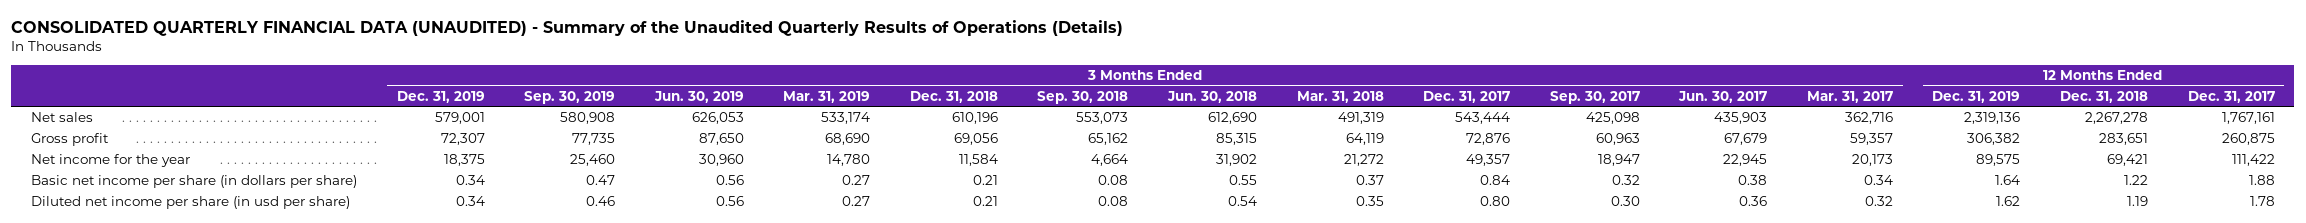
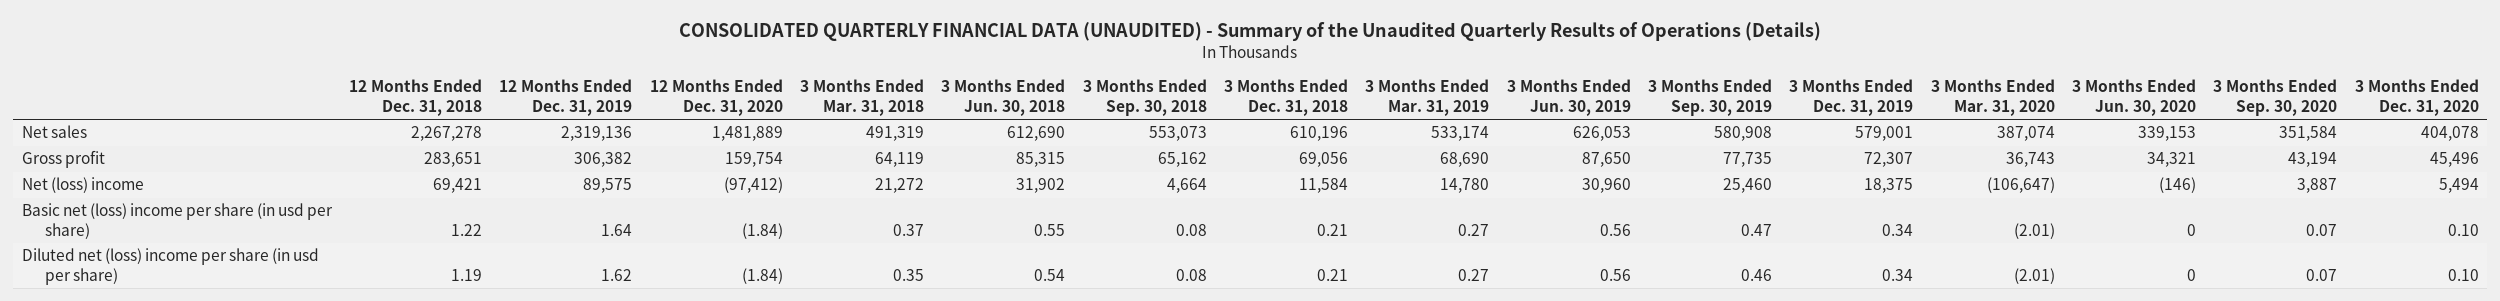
[1423,90,1511,103] Dec. 31, 2017 -> none
[1549,90,1640,104] Sep. 30, 2017 -> none
[1678,90,1768,103] Jun. 30, 2017 -> none
[1806,90,1893,103] Mar. 31, 2017 -> none
[2187,90,2275,103] Dec. 31, 2017 -> none
none -> [649,79,783,116] 12 Months Ended Dec. 31, 2020
none -> [1930,79,2055,116] 3 Months Ended Mar. 31, 2020
none -> [2071,79,2196,116] 3 Months Ended Jun. 30, 2020
none -> [2213,79,2338,116] 3 Months Ended Sep. 30, 2020
none -> [2354,79,2479,116] 3 Months Ended Dec. 31, 2020
[31,154,191,168] Net income for the year -> [21,177,144,194] Net (loss) income
[31,175,358,189] Basic net income per share (in dollars per share) -> [21,203,333,240] Basic net (loss) income per share (in usd per share)
[31,196,351,210] Diluted net income per share (in usd per share) -> [21,248,319,286] Diluted net (loss) income per share (in usd per share)

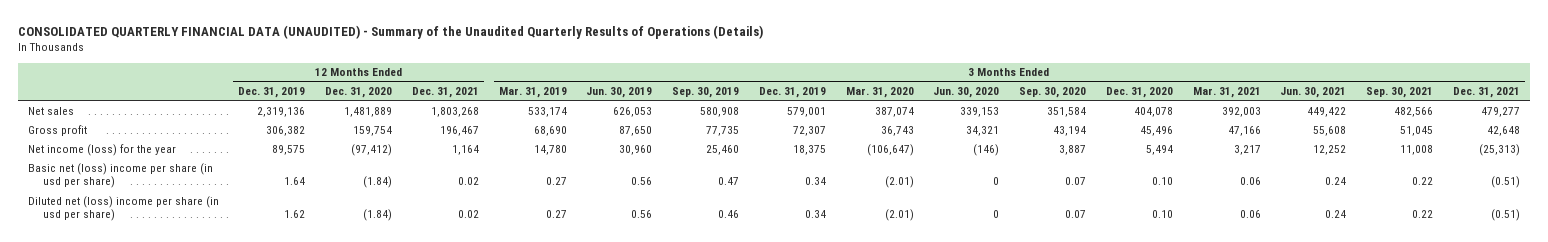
[348,79,482,116] 12 Months Ended Dec. 31, 2018 -> none
[799,79,924,116] 3 Months Ended Mar. 31, 2018 -> none
[941,79,1066,116] 3 Months Ended Jun. 30, 2018 -> none
[1082,79,1207,116] 3 Months Ended Sep. 30, 2018 -> none
[1223,79,1348,116] 3 Months Ended Dec. 31, 2018 -> none
none -> [411,87,479,99] Dec. 31, 2021
none -> [1192,87,1261,99] Mar. 31, 2021
none -> [1280,87,1347,99] Jun. 30, 2021
none -> [1366,87,1434,99] Sep. 30, 2021
none -> [1452,87,1520,99] Dec. 31, 2021
[21,177,144,194] Net (loss) income -> [27,143,176,156] Net income (loss) for the year

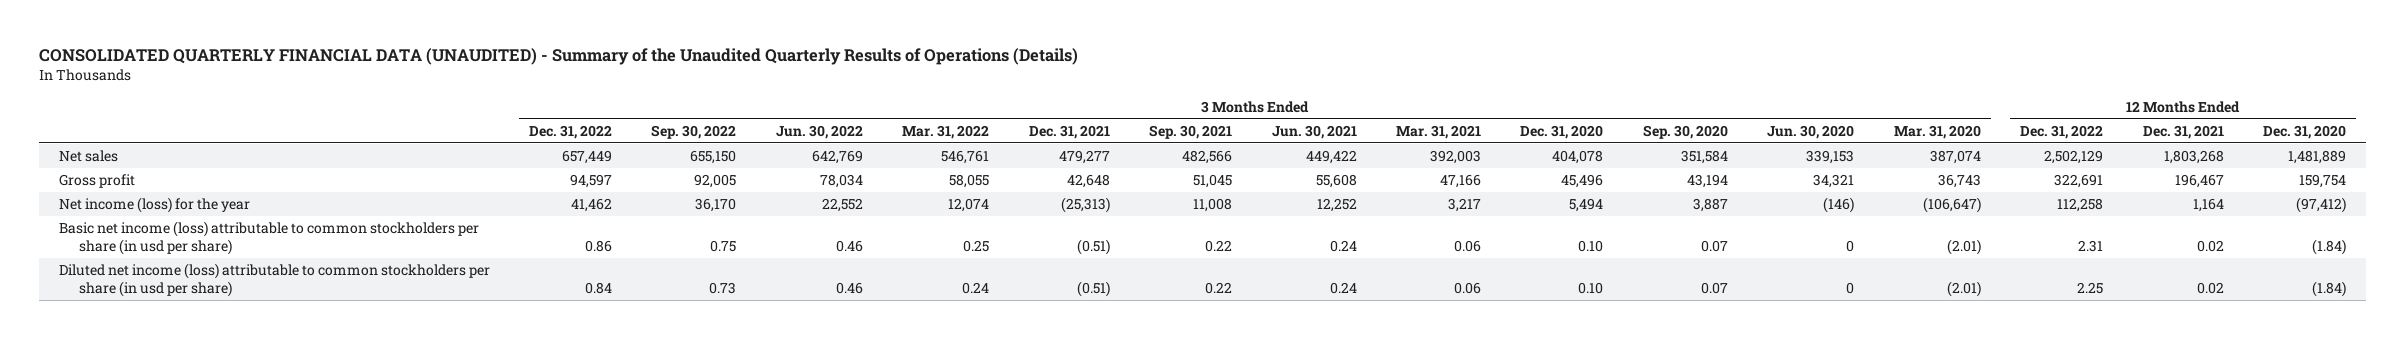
[238,87,306,99] Dec. 31, 2019 -> none
[498,87,567,99] Mar. 31, 2019 -> none
[586,87,653,99] Jun. 30, 2019 -> none
[672,87,740,99] Sep. 30, 2019 -> none
[758,87,826,99] Dec. 31, 2019 -> none
none -> [528,124,612,139] Dec. 31, 2022
none -> [651,124,737,139] Sep. 30, 2022
none -> [775,124,863,139] Jun. 30, 2022
none -> [902,124,990,139] Mar. 31, 2022
none -> [2020,124,2104,139] Dec. 31, 2022
[27,162,213,189] Basic net (loss) income per share (in usd per share) -> [58,221,479,255] Basic net income (loss) attributable to common stockholders per share (in usd per share)
[27,195,219,222] Diluted net (loss) income per share (in usd per share) -> [58,263,490,297] Diluted net income (loss) attributable to common stockholders per share (in usd per share)

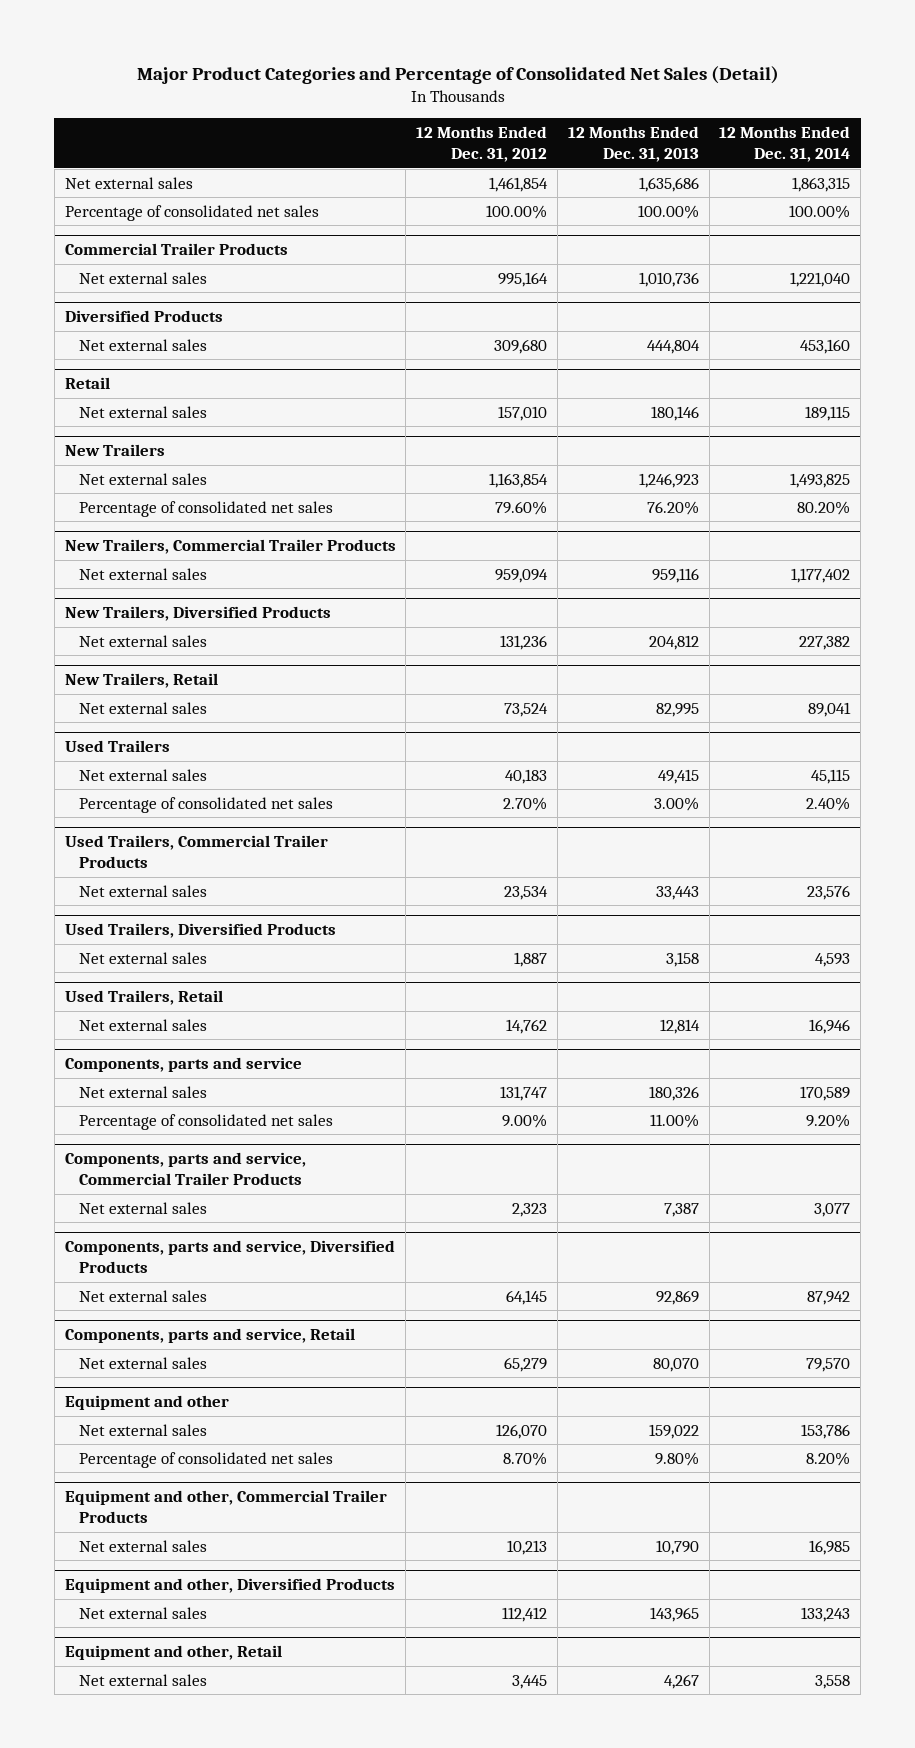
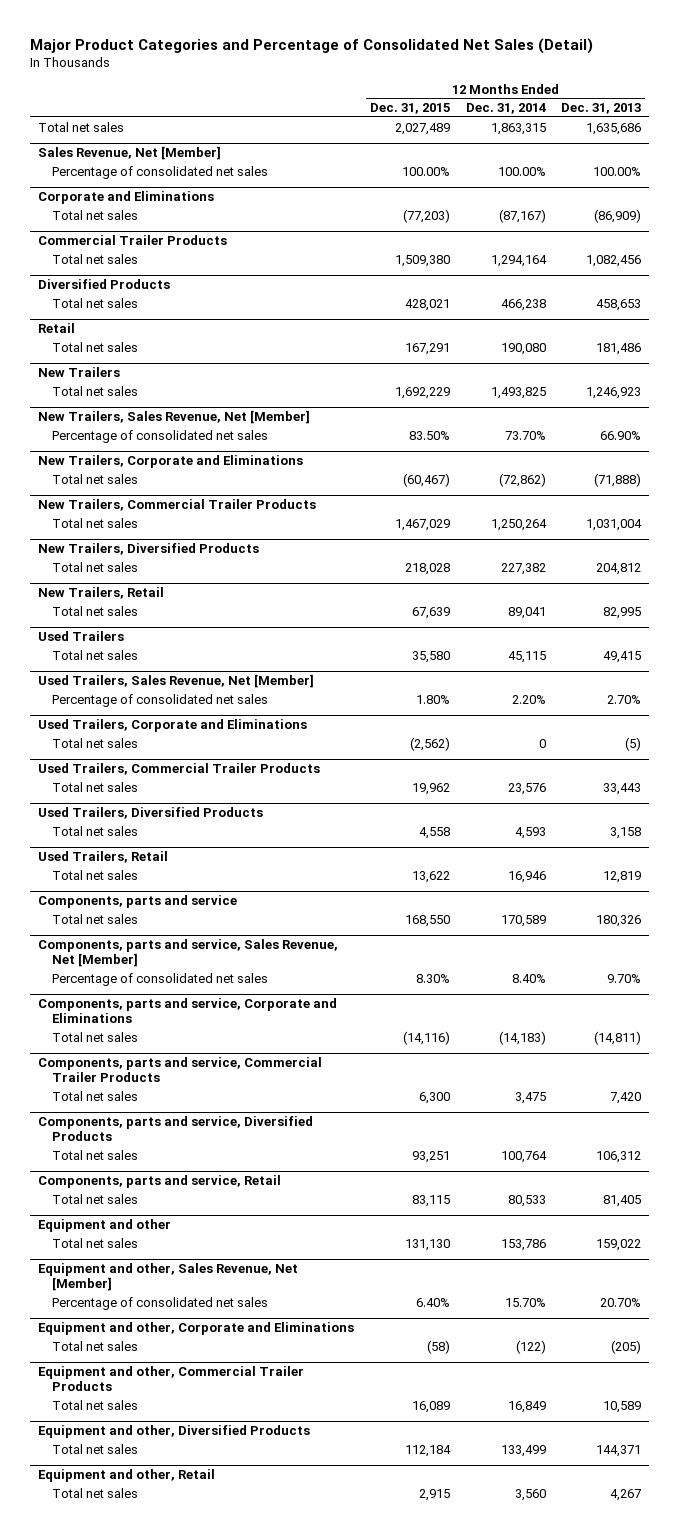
[416,126,548,163] 12 Months Ended Dec. 31, 2012 -> none
none -> [369,102,450,114] Dec. 31, 2015
[64,176,193,189] Net external sales -> [37,121,124,132] Total net sales
none -> [37,146,221,161] Sales Revenue, Net [Member]
none -> [37,191,214,205] Corporate and Eliminations
none -> [52,209,139,220] Total net sales
[79,271,208,284] Net external sales -> [52,253,139,264] Total net sales
[638,271,699,287] 1,010,736 -> [586,254,642,267] 1,082,456
[790,271,851,287] 1,221,040 -> [490,254,547,267] 1,294,164
[79,338,208,351] Net external sales -> [52,297,139,308] Total net sales
[646,339,700,354] 444,804 -> [596,298,642,311] 458,653
[800,338,851,354] 453,160 -> [500,298,546,311] 466,238
[79,405,208,418] Net external sales -> [52,341,139,352] Total net sales
[650,405,699,421] 180,146 -> [596,342,642,355] 181,486
[805,405,851,421] 189,115 -> [500,342,546,355] 190,080
[79,472,208,485] Net external sales -> [52,385,139,396] Total net sales
none -> [37,410,310,425] New Trailers, Sales Revenue, Net [Member]
[646,500,699,515] 76.20% -> [600,430,642,440] 66.90%
[797,500,851,515] 80.20% -> [504,430,546,440] 73.70%
none -> [37,455,303,469] New Trailers, Corporate and Eliminations
none -> [52,473,139,484] Total net sales
[79,567,208,580] Net external sales -> [52,517,139,528] Total net sales
[651,567,699,583] 959,116 -> [586,518,643,531] 1,031,004
[791,567,851,583] 1,177,402 -> [490,518,547,531] 1,250,264
[79,634,208,647] Net external sales -> [52,561,139,572] Total net sales
[79,701,208,714] Net external sales -> [52,605,139,616] Total net sales
[79,768,208,781] Net external sales -> [52,649,139,660] Total net sales
none -> [37,674,314,689] Used Trailers, Sales Revenue, Net [Member]
[653,796,699,811] 3.00% -> [607,694,642,704] 2.70%
[806,796,851,811] 2.40% -> [511,694,546,704] 2.20%
none -> [37,719,307,733] Used Trailers, Corporate and Eliminations
none -> [52,737,139,748] Total net sales
[79,884,208,897] Net external sales -> [52,781,139,792] Total net sales
[79,951,208,964] Net external sales -> [52,825,139,836] Total net sales
[79,1018,208,1031] Net external sales -> [52,869,139,880] Total net sales
[659,1018,700,1034] 12,814 -> [603,870,642,883] 12,819
[79,1085,208,1098] Net external sales -> [52,913,139,924] Total net sales
none -> [37,939,338,967] Components, parts and service, Sales Revenue, Net [Member]
[649,1113,699,1128] 11.00% -> [607,973,642,983] 9.70%
[806,1113,851,1128] 9.20% -> [511,973,546,983] 8.40%
none -> [37,998,337,1023] Components, parts and service, Corporate and Eliminations
none -> [52,1031,139,1042] Total net sales
[79,1201,208,1214] Net external sales -> [52,1090,139,1101] Total net sales
[663,1202,699,1217] 7,387 -> [610,1091,642,1104] 7,420
[814,1202,851,1217] 3,077 -> [514,1091,546,1104] 3,475
[79,1289,208,1302] Net external sales -> [52,1149,139,1160] Total net sales
[655,1289,699,1305] 92,869 -> [596,1150,642,1163] 106,312
[807,1290,851,1305] 87,942 -> [500,1150,547,1163] 100,764
[79,1356,208,1369] Net external sales -> [52,1193,139,1204] Total net sales
[652,1357,699,1372] 80,070 -> [603,1194,642,1207] 81,405
[806,1357,851,1372] 79,570 -> [507,1194,546,1207] 80,533
[79,1423,208,1436] Net external sales -> [52,1237,139,1248] Total net sales
none -> [37,1263,298,1291] Equipment and other, Sales Revenue, Net [Member]
[654,1451,699,1466] 9.80% -> [600,1297,642,1307] 20.70%
[806,1451,851,1466] 8.20% -> [504,1297,546,1307] 15.70%
none -> [37,1322,354,1336] Equipment and other, Corporate and Eliminations
none -> [52,1340,139,1351] Total net sales
[79,1539,208,1552] Net external sales -> [52,1399,139,1410] Total net sales
[655,1539,699,1555] 10,790 -> [603,1400,642,1413] 10,589
[809,1539,851,1555] 16,985 -> [507,1400,546,1413] 16,849
[79,1606,208,1619] Net external sales -> [52,1443,139,1454] Total net sales
[649,1606,699,1622] 143,965 -> [596,1444,642,1457] 144,371
[801,1606,851,1622] 133,243 -> [500,1444,546,1457] 133,499
[79,1673,208,1686] Net external sales -> [52,1487,139,1498] Total net sales
[815,1674,851,1689] 3,558 -> [514,1488,546,1501] 3,560

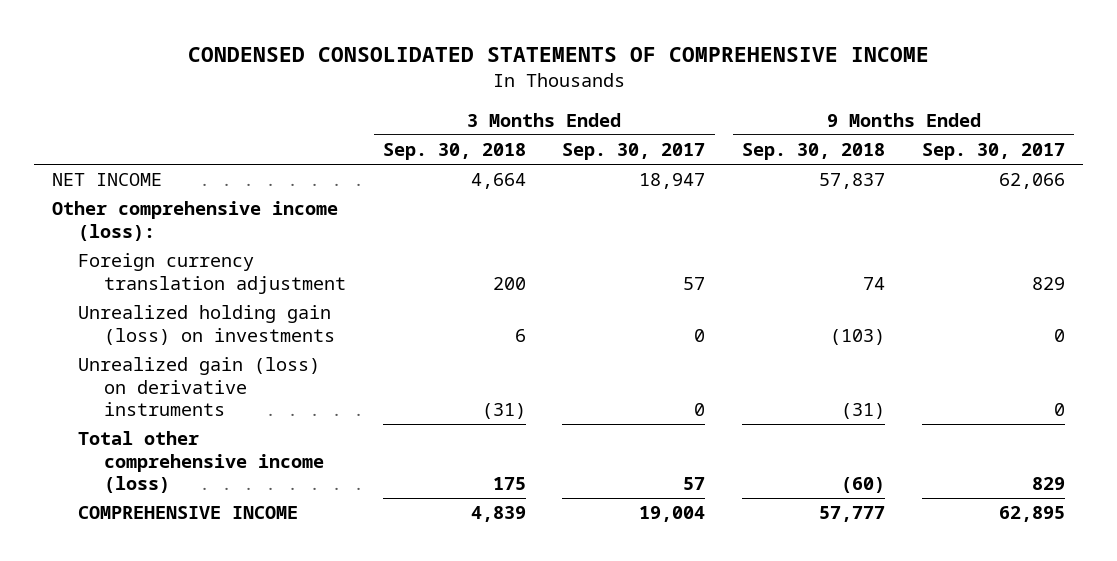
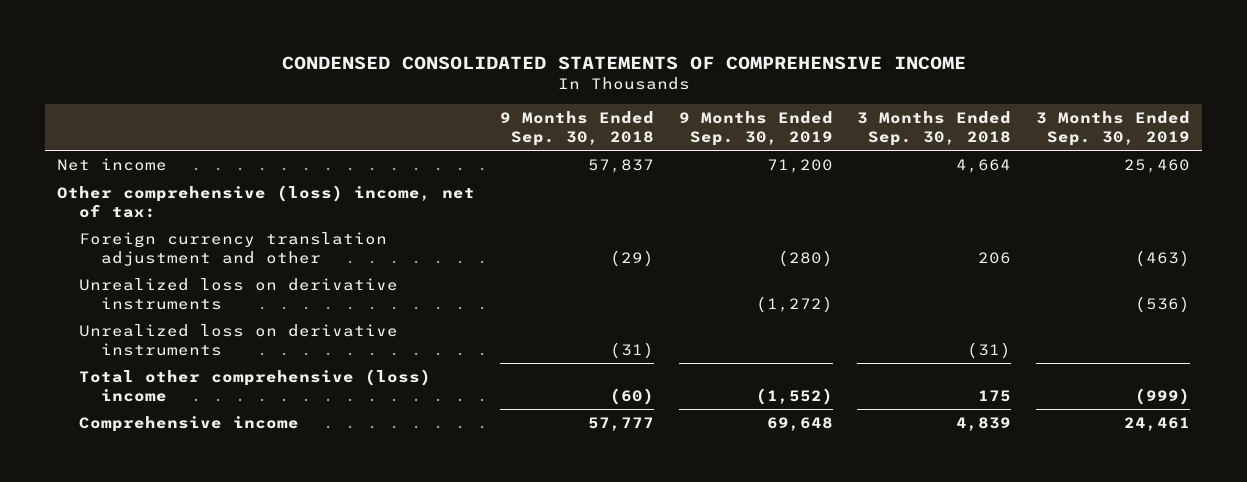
[562,143,706,161] Sep. 30, 2017 -> none
[922,143,1066,161] Sep. 30, 2017 -> none
none -> [678,111,833,146] 9 Months Ended Sep. 30, 2019
none -> [1035,111,1190,146] 3 Months Ended Sep. 30, 2019
[78,305,335,345] Unrealized holding gain (loss) on investments -> none
[52,173,163,187] NET INCOME -> [57,158,168,172] Net income
[52,201,339,241] Other comprehensive income (loss): -> [57,185,476,218] Other comprehensive (loss) income, net of tax:
[78,253,346,294] Foreign currency translation adjustment -> [78,232,387,266] Foreign currency translation adjustment and other
[492,276,526,290] 200 -> [978,251,1012,264] 206
[863,276,886,290] 74 -> [609,249,654,267] (29)
none -> [78,278,398,310] Unrealized loss on derivative instruments
[78,357,321,417] Unrealized gain (loss) on derivative instruments -> [78,324,398,356] Unrealized loss on derivative instruments
[78,431,324,494] Total other comprehensive income (loss) -> [78,369,431,402] Total other comprehensive (loss) income
[78,506,299,520] COMPREHENSIVE INCOME -> [78,416,299,433] Comprehensive income

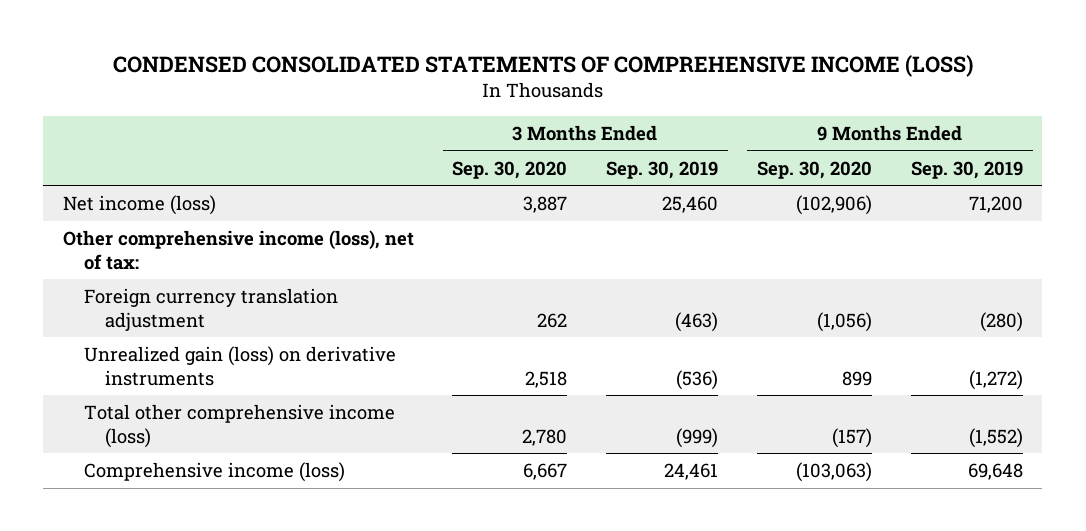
[281,55,966,70] CONDENSED CONSOLIDATED STATEMENTS OF COMPREHENSIVE INCOME -> [112,55,973,78] CONDENSED CONSOLIDATED STATEMENTS OF COMPREHENSIVE INCOME (LOSS)
[499,111,654,146] 9 Months Ended Sep. 30, 2018 -> none
[857,111,1012,146] 3 Months Ended Sep. 30, 2018 -> none
none -> [452,160,568,179] Sep. 30, 2020
none -> [757,160,873,179] Sep. 30, 2020
[78,324,398,356] Unrealized loss on derivative instruments -> none
[57,158,168,172] Net income -> [62,195,216,216] Net income (loss)
[57,185,476,218] Other comprehensive (loss) income, net of tax: -> [62,230,414,270] Other comprehensive income (loss), net of tax:
[78,232,387,266] Foreign currency translation adjustment and other -> [83,288,338,331] Foreign currency translation adjustment
[78,278,398,310] Unrealized loss on derivative instruments -> [83,346,396,386] Unrealized gain (loss) on derivative instruments
[78,369,431,402] Total other comprehensive (loss) income -> [83,404,395,448] Total other comprehensive income (loss)
[78,416,299,433] Comprehensive income -> [83,462,345,483] Comprehensive income (loss)

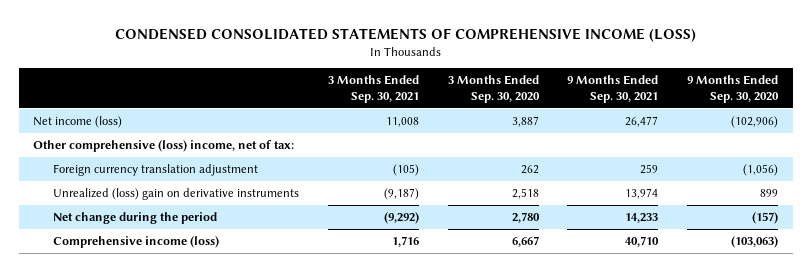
[606,160,719,179] Sep. 30, 2019 -> none
[910,160,1023,179] Sep. 30, 2019 -> none
none -> [327,75,419,104] 3 Months Ended Sep. 30, 2021
none -> [567,75,659,104] 9 Months Ended Sep. 30, 2021
[62,230,414,270] Other comprehensive income (loss), net of tax: -> [33,140,295,153] Other comprehensive (loss) income, net of tax:
[83,346,396,386] Unrealized gain (loss) on derivative instruments -> [53,188,300,201] Unrealized (loss) gain on derivative instruments
[83,404,395,448] Total other comprehensive income (loss) -> [53,212,218,225] Net change during the period

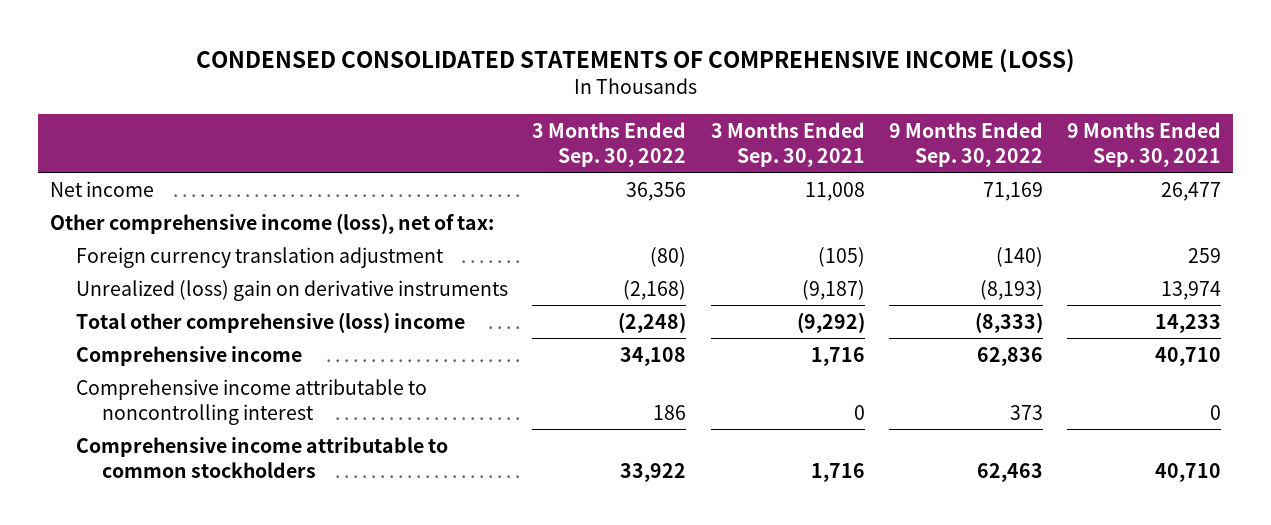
[447,75,540,104] 3 Months Ended Sep. 30, 2020 -> none
[687,75,780,104] 9 Months Ended Sep. 30, 2020 -> none
none -> [532,121,687,167] 3 Months Ended Sep. 30, 2022
none -> [888,121,1043,167] 9 Months Ended Sep. 30, 2022
[33,116,123,129] Net income (loss) -> [49,180,154,197] Net income
[33,140,295,153] Other comprehensive (loss) income, net of tax: -> [49,212,494,234] Other comprehensive income (loss), net of tax:
[53,212,218,225] Net change during the period -> [75,311,465,333] Total other comprehensive (loss) income
none -> [75,345,302,366] Comprehensive income
none -> [75,378,427,425] Comprehensive income attributable to noncontrolling interest
[53,236,220,249] Comprehensive income (loss) -> [75,436,448,478] Comprehensive income attributable to common stockholders

